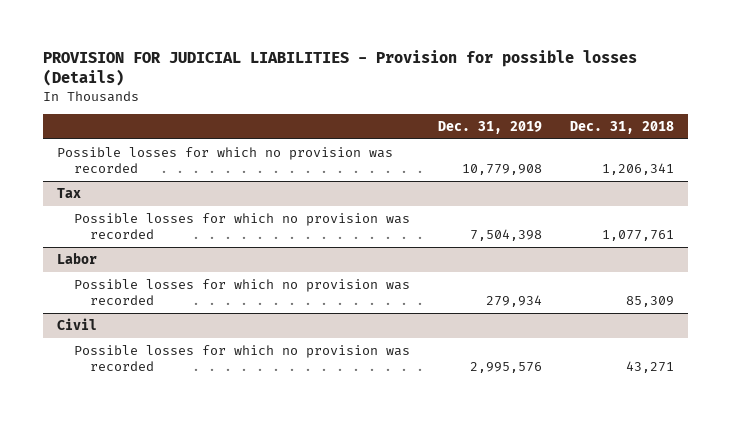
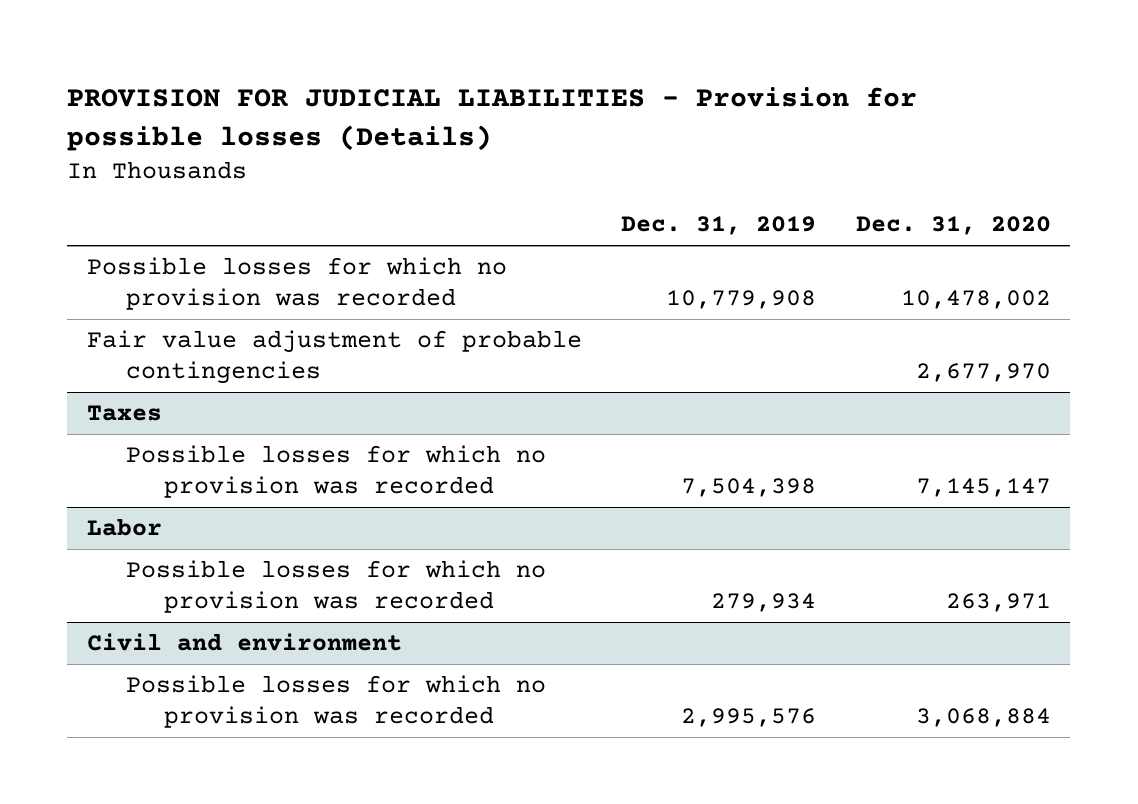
[570,120,675,134] Dec. 31, 2018 -> none
none -> [855,216,1051,236] Dec. 31, 2020
none -> [87,330,583,384] Fair value adjustment of probable contingencies
[57,188,82,199] Tax -> [87,405,163,422] Taxes
[57,318,98,331] Civil -> none
none -> [87,633,403,652] Civil and environment

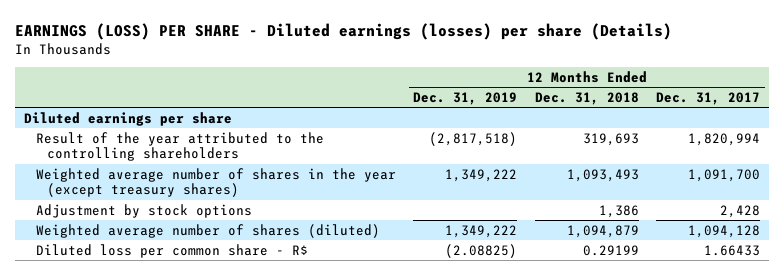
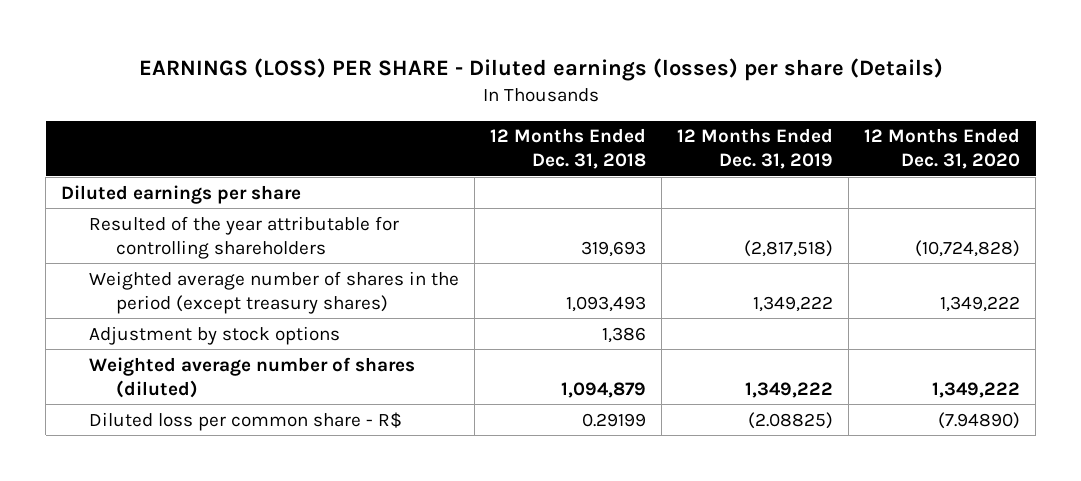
[656,91,761,105] Dec. 31, 2017 -> none
none -> [864,128,1021,170] 12 Months Ended Dec. 31, 2020
[35,131,324,162] Result of the year attributed to the controlling shareholders -> [88,215,399,259] Resulted of the year attributable for controlling shareholders
[35,167,396,198] Weighted average number of shares in the year (except treasury shares) -> [88,270,459,314] Weighted average number of shares in the period (except treasury shares)

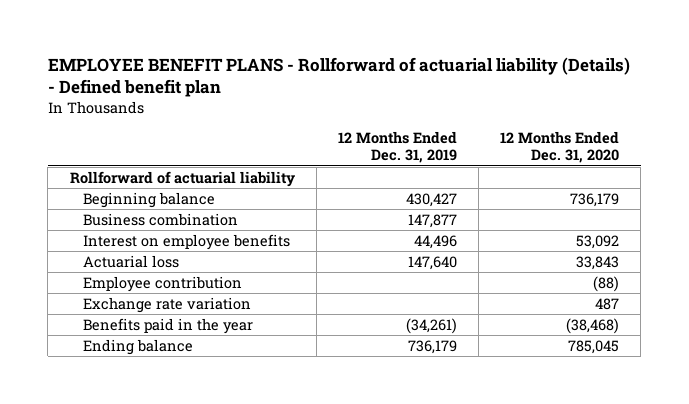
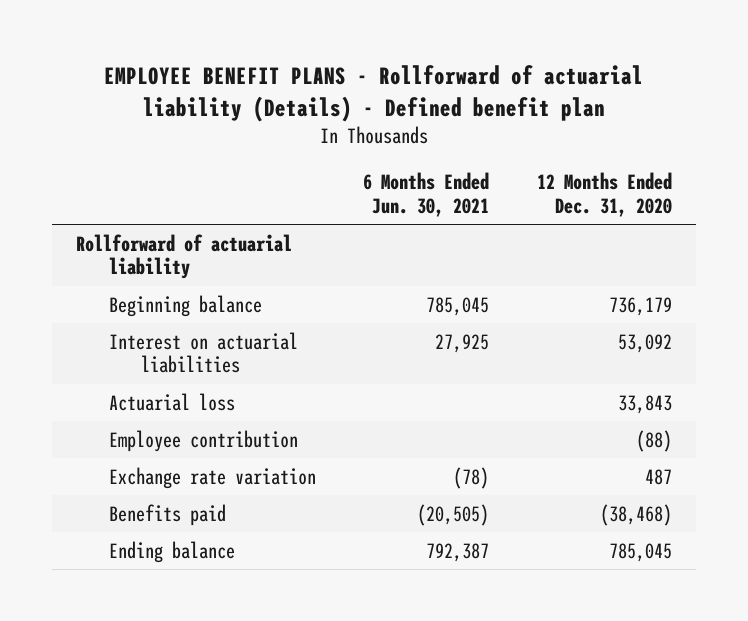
[337,131,457,164] 12 Months Ended Dec. 31, 2019 -> none
none -> [363,172,490,218] 6 Months Ended Jun. 30, 2021
[83,212,239,226] Business combination -> none
[83,233,291,250] Interest on employee benefits -> [108,331,298,374] Interest on actuarial liabilities
[83,317,254,334] Benefits paid in the year -> [108,503,226,526] Benefits paid

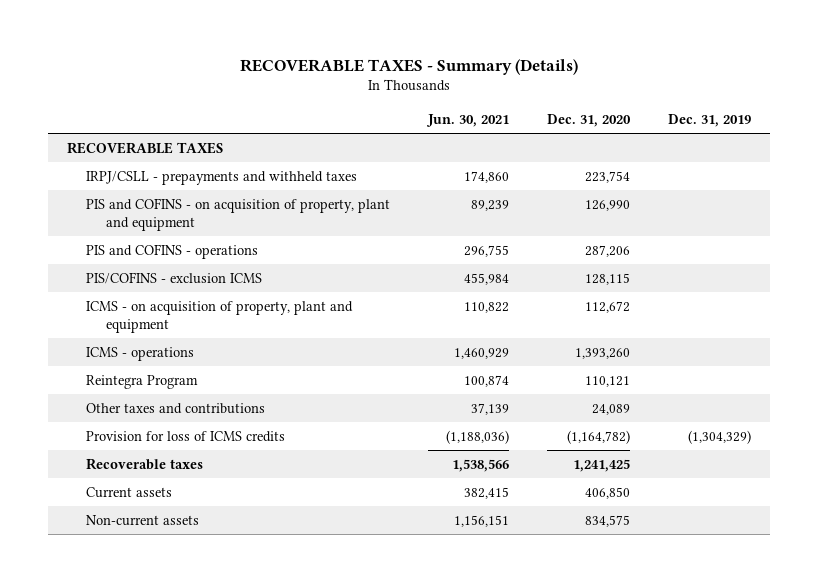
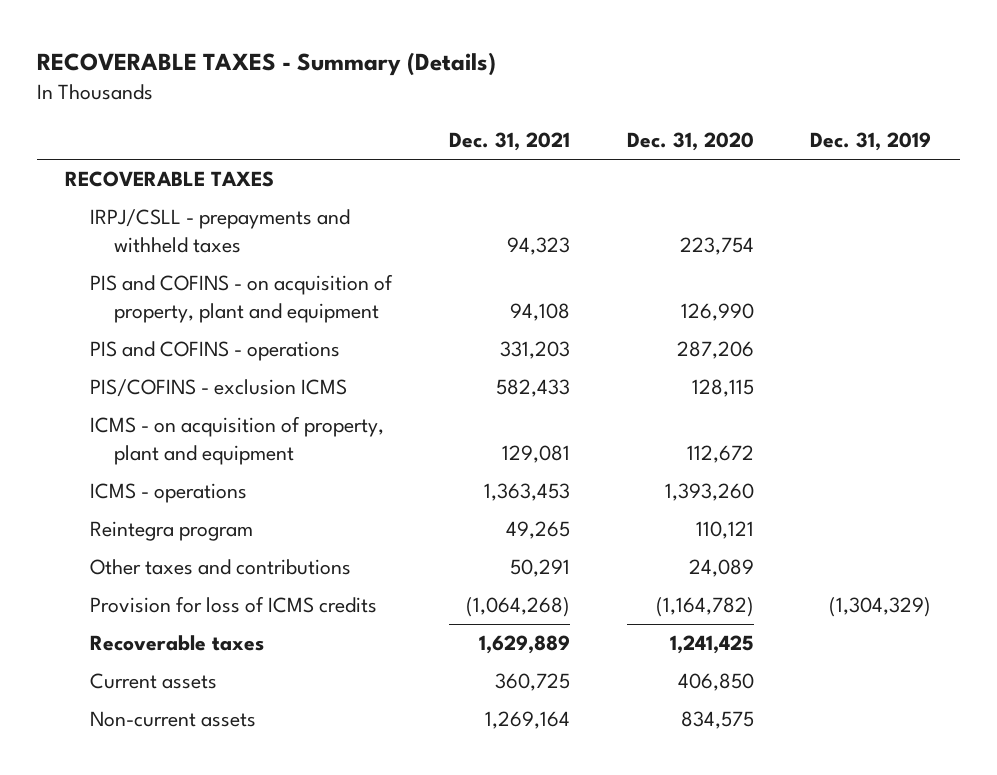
[426,113,510,127] Jun. 30, 2021 -> none
none -> [448,132,570,152] Dec. 31, 2021
[86,374,199,389] Reintegra Program -> [89,521,253,542] Reintegra program

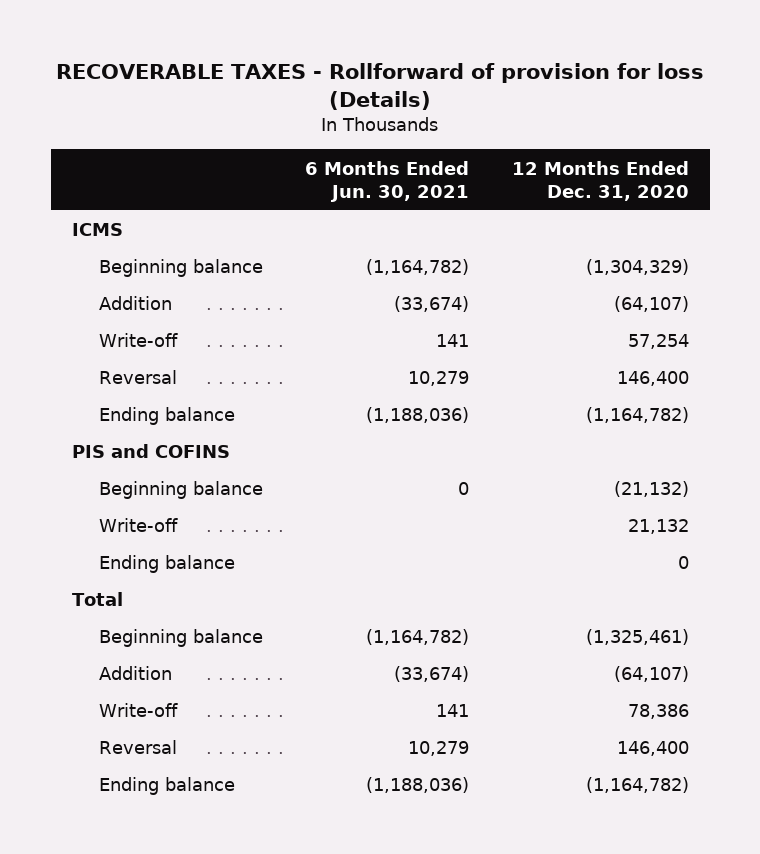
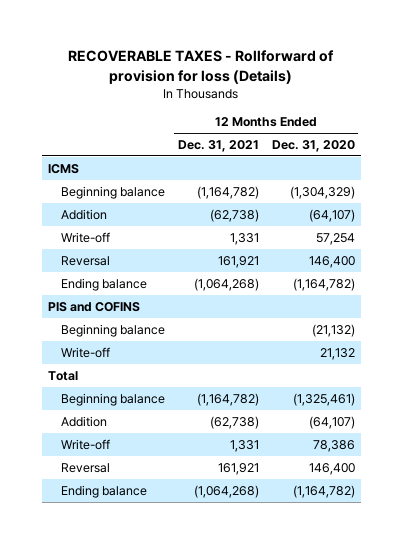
[305,160,470,202] 6 Months Ended Jun. 30, 2021 -> none
none -> [177,140,259,153] Dec. 31, 2021
[98,555,235,574] Ending balance -> none

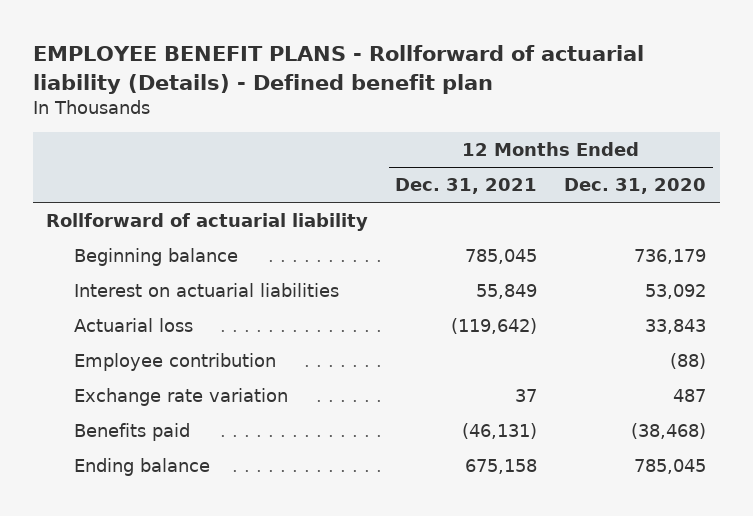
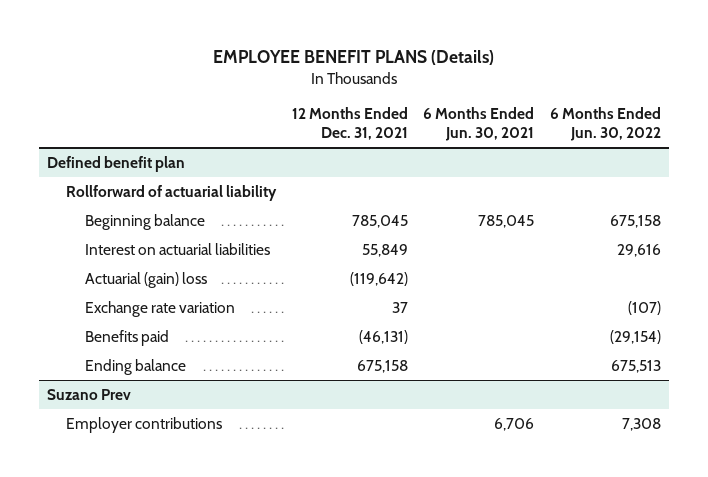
[33,45,645,94] EMPLOYEE BENEFIT PLANS - Rollforward of actuarial liability (Details) - Defined benefit plan -> [212,49,494,65] EMPLOYEE BENEFIT PLANS (Details)
[564,178,707,195] Dec. 31, 2020 -> none
none -> [423,106,535,141] 6 Months Ended Jun. 30, 2021
none -> [550,106,662,141] 6 Months Ended Jun. 30, 2022
none -> [46,156,185,173] Defined benefit plan
[74,353,277,372] Employee contribution -> none
[74,318,194,333] Actuarial loss -> [85,272,208,289] Actuarial (gain) loss
none -> [46,389,131,401] Suzano Prev
none -> [65,417,222,434] Employer contributions

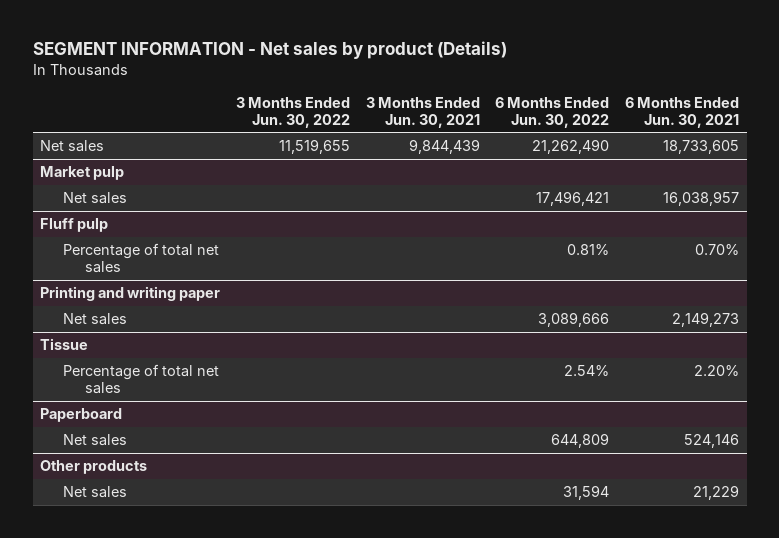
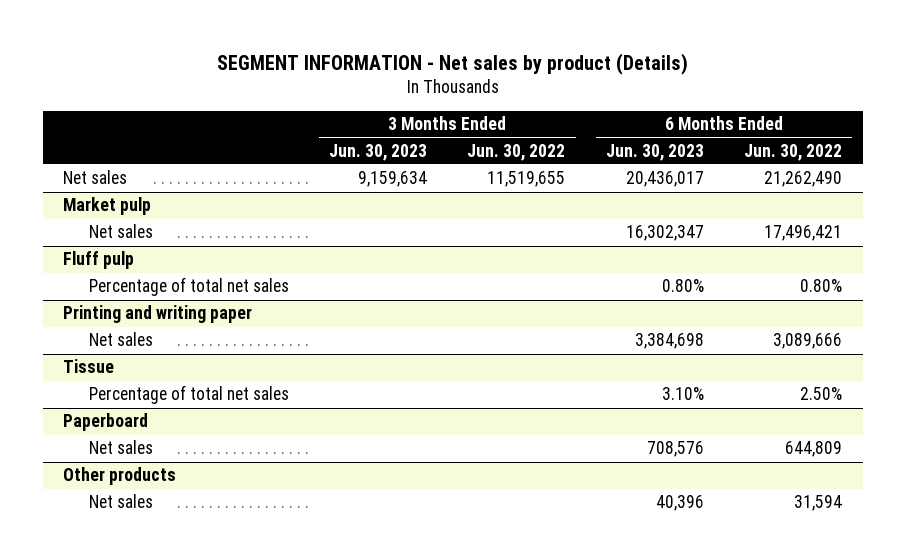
[365,96,480,128] 3 Months Ended Jun. 30, 2021 -> none
[624,96,739,128] 6 Months Ended Jun. 30, 2021 -> none
none -> [328,143,427,161] Jun. 30, 2023
none -> [605,143,704,161] Jun. 30, 2023
[567,244,610,256] 0.81% -> [800,279,843,293] 0.80%
[564,365,610,377] 2.54% -> [800,387,843,401] 2.50%

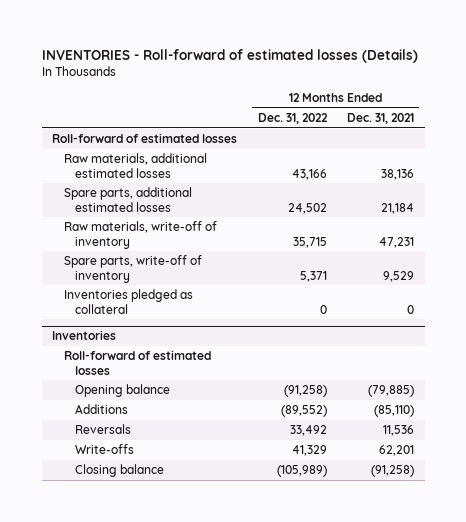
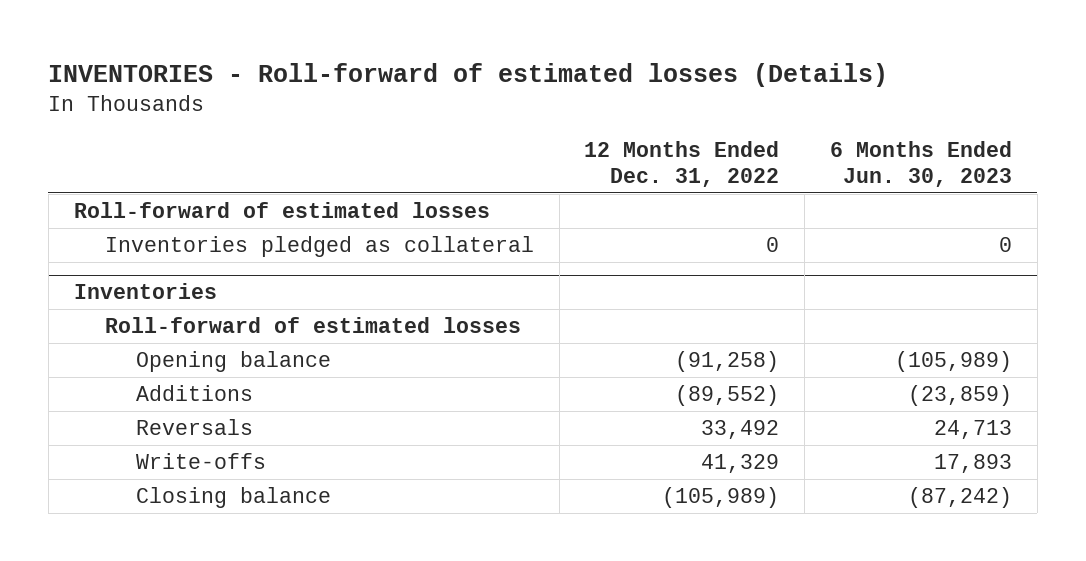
[347,113,415,125] Dec. 31, 2021 -> none
none -> [830,140,1013,187] 6 Months Ended Jun. 30, 2023
[63,153,207,178] Raw materials, additional estimated losses -> none
[63,187,192,212] Spare parts, additional estimated losses -> none
[63,221,217,249] Raw materials, write-off of inventory -> none
[63,255,202,283] Spare parts, write-off of inventory -> none

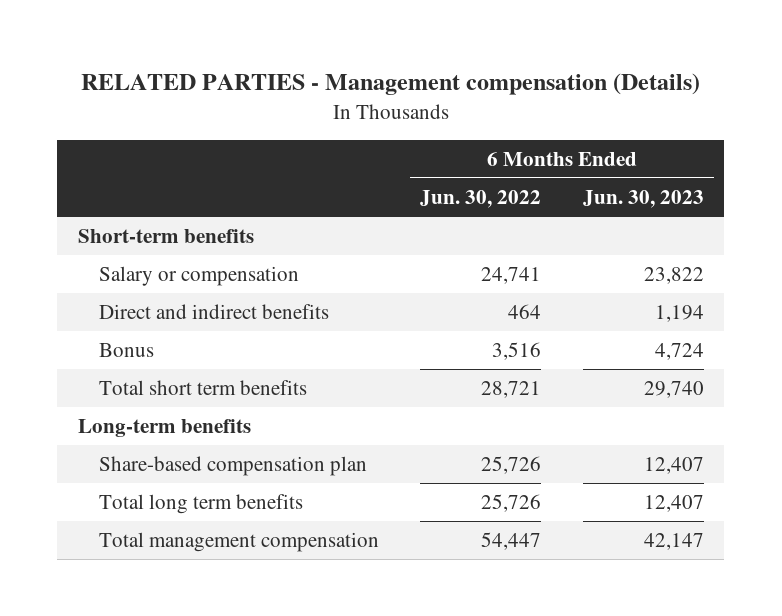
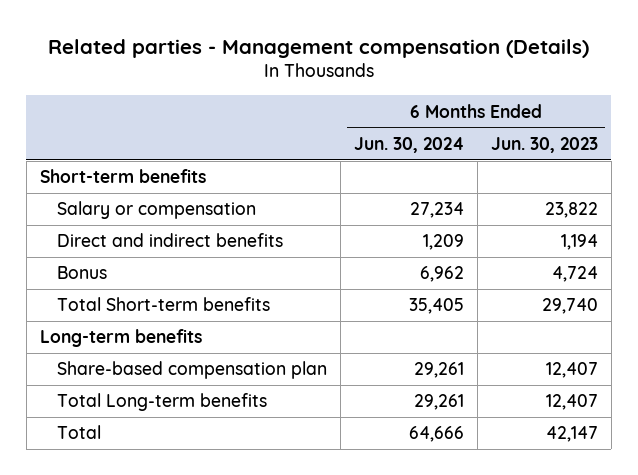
[80,73,700,96] RELATED PARTIES - Management compensation (Details) -> [47,38,589,58] Related parties - Management compensation (Details)
[420,189,542,208] Jun. 30, 2022 -> none
none -> [353,136,464,153] Jun. 30, 2024
[99,380,308,396] Total short term benefits -> [56,297,270,312] Total Short-term benefits
[99,494,304,515] Total long term benefits -> [56,393,267,412] Total Long-term benefits
[99,532,380,553] Total management compensation -> [56,425,101,440] Total

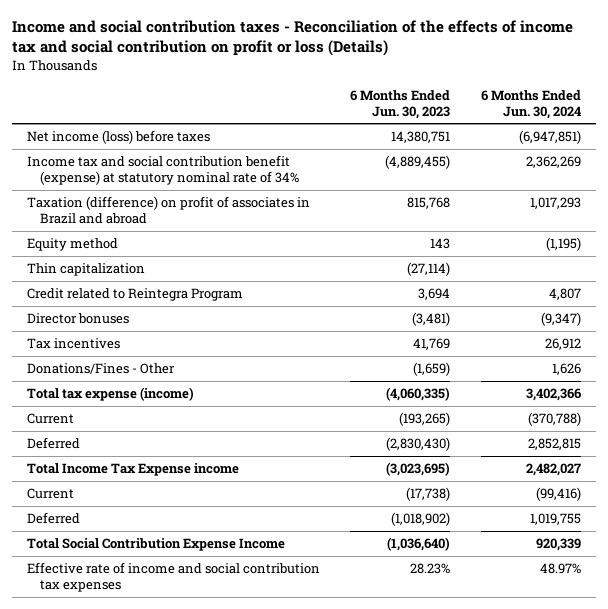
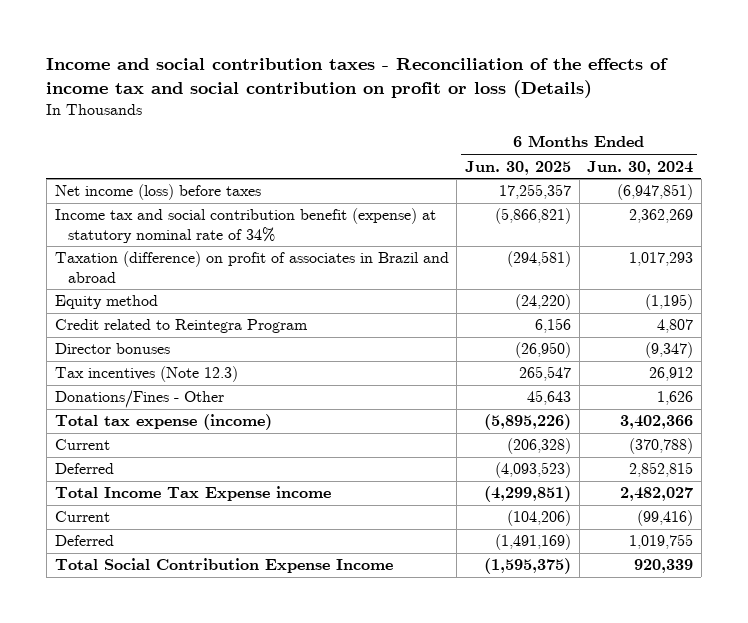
[350,90,451,119] 6 Months Ended Jun. 30, 2023 -> none
none -> [464,160,571,175] Jun. 30, 2025
[27,263,146,277] Thin capitalization -> none
[27,338,121,350] Tax incentives -> [54,366,238,383] Tax incentives (Note 12.3)
[27,562,321,592] Effective rate of income and social contribution tax expenses -> none

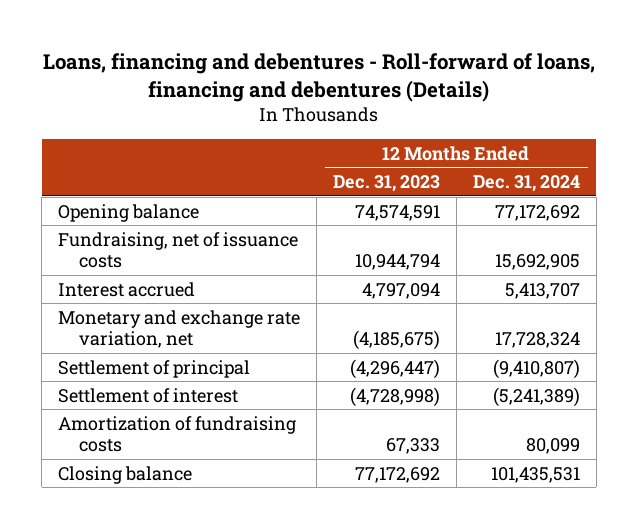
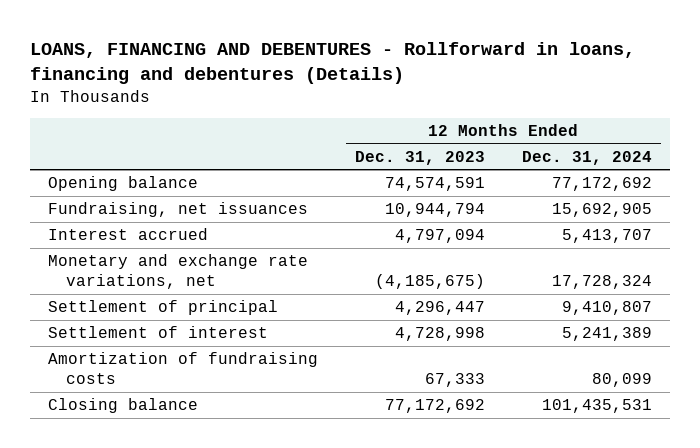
[43,53,596,103] Loans, financing and debentures - Roll-forward of loans, financing and debentures (Details) -> [29,41,635,84] LOANS, FINANCING AND DEBENTURES - Rollforward in loans, financing and debentures (Details)
[58,231,299,269] Fundraising, net of issuance costs -> [48,202,309,218] Fundraising, net issuances
[58,309,301,349] Monetary and exchange rate variation, net -> [48,254,309,290] Monetary and exchange rate variations, net
[350,358,441,379] (4,296,447) -> [394,301,485,316] 4,296,447
[492,358,580,379] (9,410,807) -> [561,301,652,316] 9,410,807
[350,386,441,407] (4,728,998) -> [394,327,485,342] 4,728,998
[492,386,580,407] (5,241,389) -> [561,327,652,342] 5,241,389

